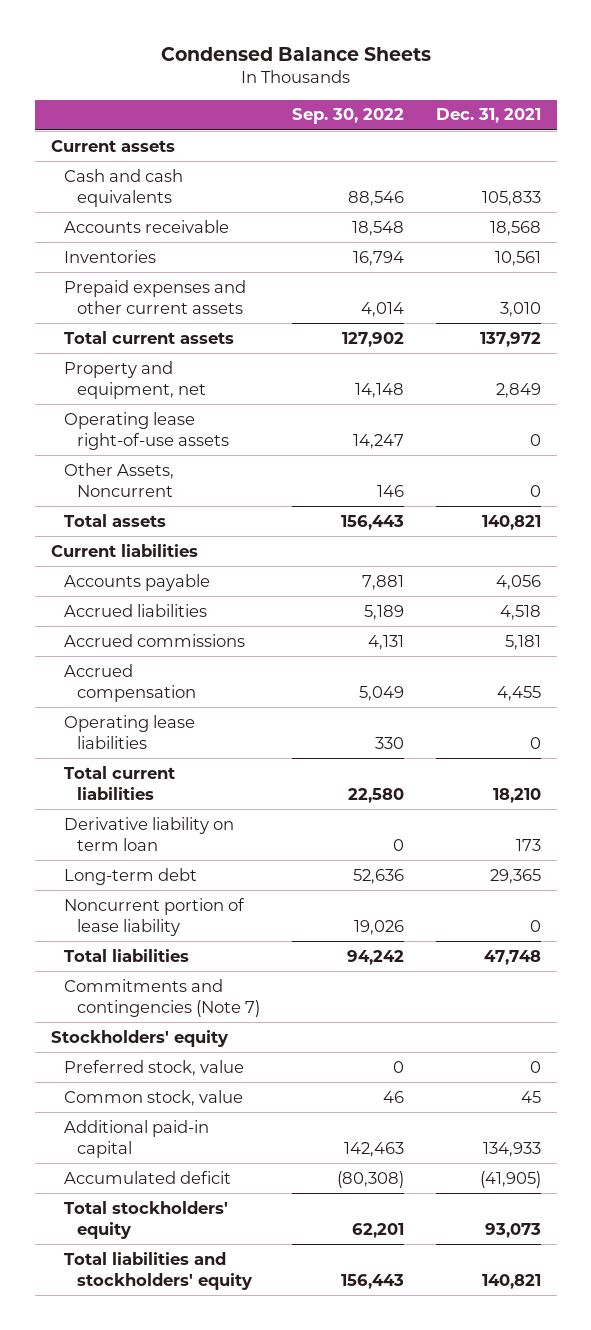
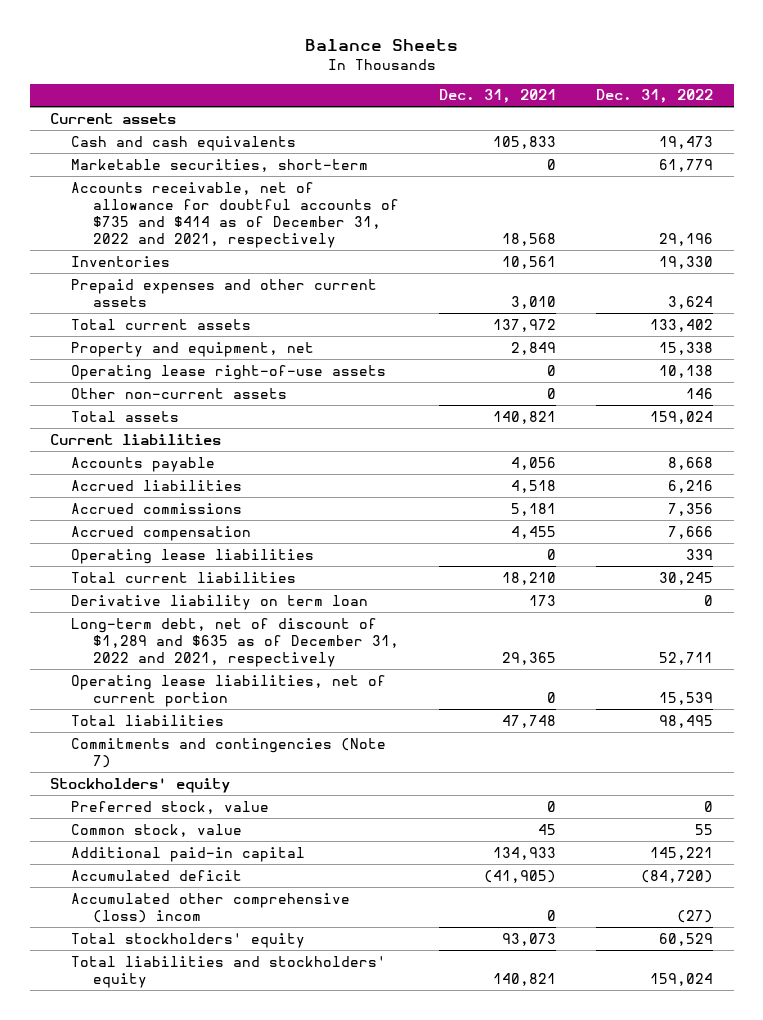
[160,46,431,61] Condensed Balance Sheets -> [304,39,458,52] Balance Sheets
[291,108,404,125] Sep. 30, 2022 -> none
none -> [596,89,714,104] Dec. 31, 2022
none -> [71,158,369,172] Marketable securities, short-term
[63,219,229,233] Accounts receivable -> [71,181,399,248] Accounts receivable, net of allowance for doubtful accounts of $735 and $414 as of December 31, 2022 and 2021, respectively
[63,462,174,498] Other Assets, Noncurrent -> [71,387,288,399] Other non-current assets
[63,867,197,885] Long-term debt -> [71,617,399,667] Long-term debt, net of discount of $1,289 and $635 as of December 31, 2022 and 2021, respectively
[63,897,245,937] Noncurrent portion of lease liability -> [71,674,387,707] Operating lease liabilities, net of current portion
none -> [71,892,351,923] Accumulated other comprehensive (loss) incom

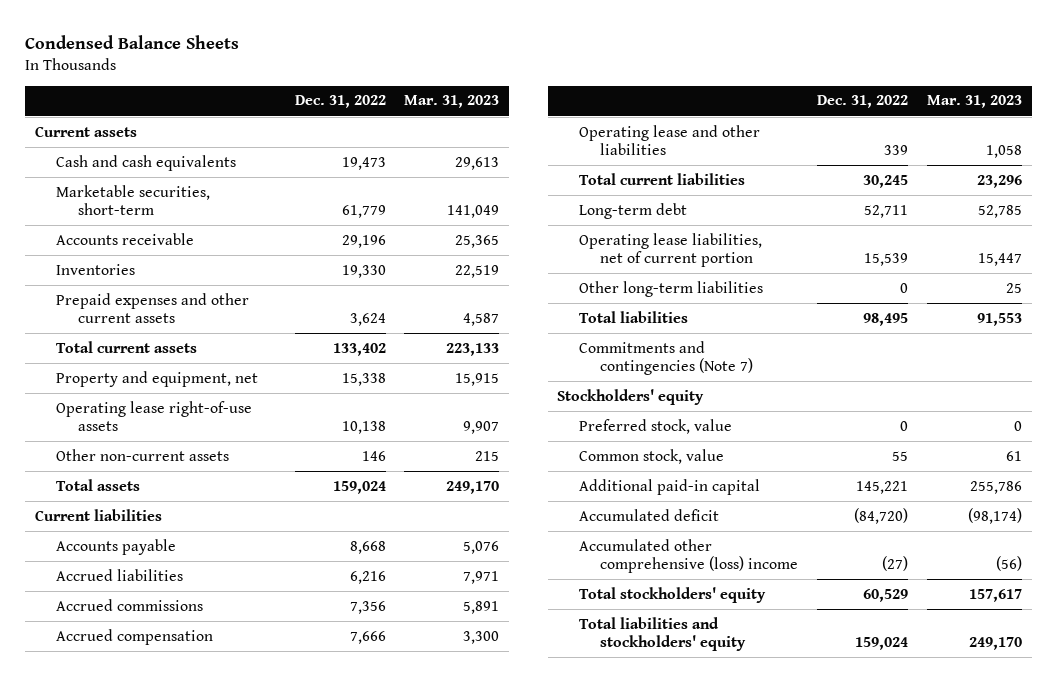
[304,39,458,52] Balance Sheets -> [25,35,240,50] Condensed Balance Sheets
[439,89,557,104] Dec. 31, 2021 -> none
none -> [404,95,500,109] Mar. 31, 2023
[71,181,399,248] Accounts receivable, net of allowance for doubtful accounts of $735 and $414 as of December 31, 2022 and 2021, respectively -> [56,232,195,245] Accounts receivable
[71,548,315,564] Operating lease liabilities -> [578,124,760,155] Operating lease and other liabilities
[71,594,369,610] Derivative liability on term loan -> none
[71,617,399,667] Long-term debt, net of discount of $1,289 and $635 as of December 31, 2022 and 2021, respectively -> [578,202,687,219] Long-term debt
none -> [578,280,763,297] Other long-term liabilities
[71,892,351,923] Accumulated other comprehensive (loss) incom -> [578,538,799,573] Accumulated other comprehensive (loss) income

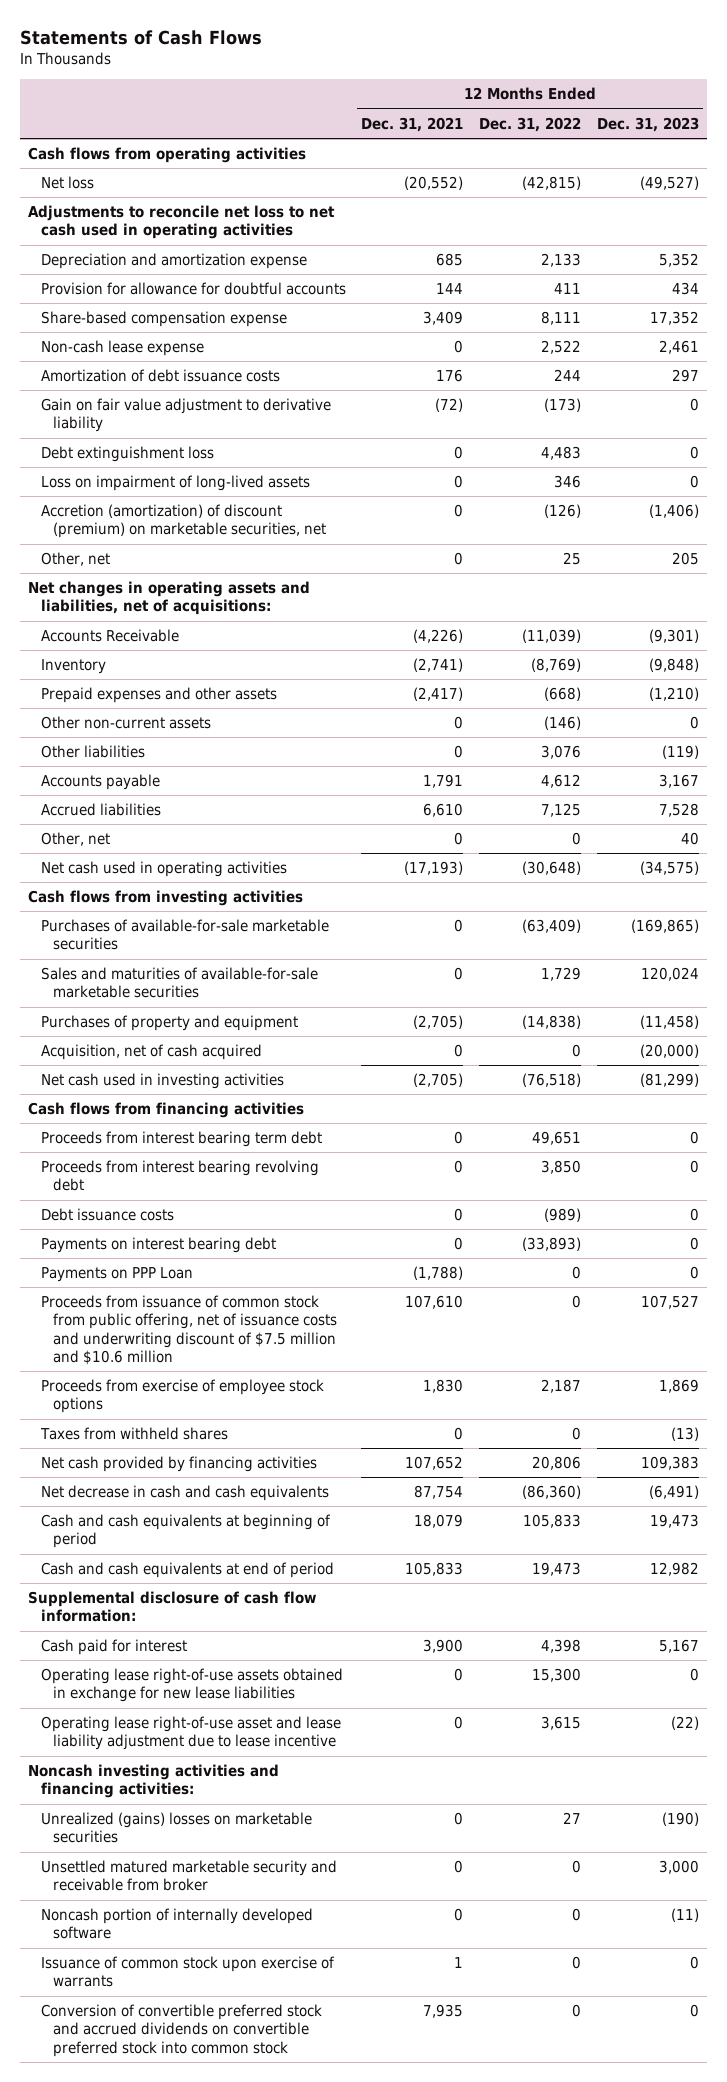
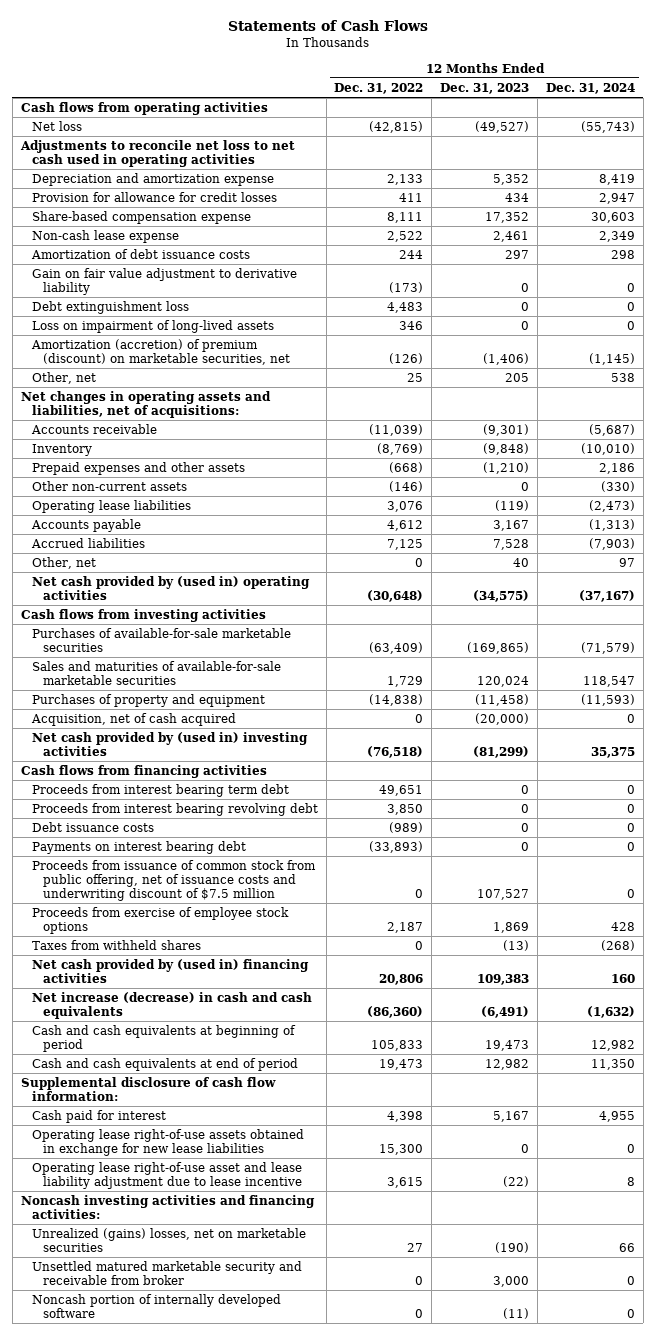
[361,116,464,132] Dec. 31, 2021 -> none
none -> [545,82,635,94] Dec. 31, 2024
[40,282,346,296] Provision for allowance for doubtful accounts -> [31,191,277,202] Provision for allowance for credit losses
[40,504,327,539] Accretion (amortization) of discount (premium) on marketable securities, net -> [30,338,290,366] Amortization (accretion) of premium (discount) on marketable securities, net
[40,629,179,643] Accounts Receivable -> [30,423,157,434] Accounts receivable
[40,745,145,759] Other liabilities -> [31,499,191,513] Operating lease liabilities
[40,861,287,878] Net cash used in operating activities -> [31,575,310,601] Net cash provided by (used in) operating activities
[40,1073,284,1090] Net cash used in investing activities -> [31,731,308,757] Net cash provided by (used in) investing activities
[40,1267,193,1283] Payments on PPP Loan -> none
[40,1295,338,1365] Proceeds from issuance of common stock from public offering, net of issuance costs and underwriting discount of $7.5 million and $10.6 million -> [31,859,316,902] Proceeds from issuance of common stock from public offering, net of issuance costs and underwriting discount of $7.5 million
[40,1456,317,1473] Net cash provided by financing activities -> [31,958,309,984] Net cash provided by (used in) financing activities
[40,1485,329,1502] Net decrease in cash and cash equivalents -> [31,991,312,1020] Net increase (decrease) in cash and cash equivalents
[40,1812,312,1844] Unrealized (gains) losses on marketable securities -> [31,1227,306,1253] Unrealized (gains) losses, net on marketable securities
[40,1956,335,1988] Issuance of common stock upon exercise of warrants -> none
[40,2004,322,2057] Conversion of convertible preferred stock and accrued dividends on convertible preferred stock into common stock -> none

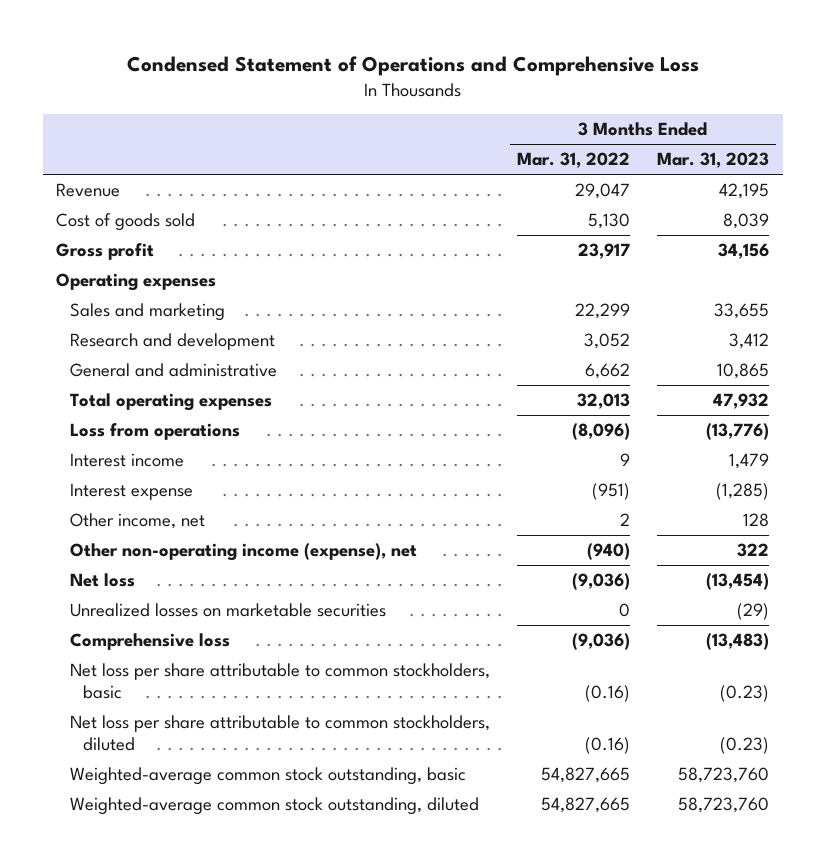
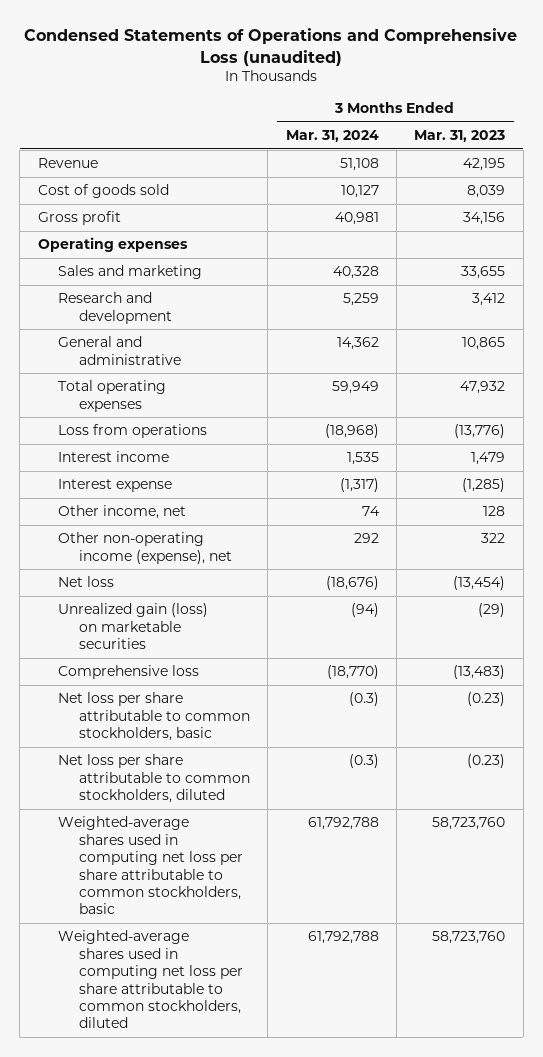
[126,56,699,77] Condensed Statement of Operations and Comprehensive Loss -> [24,28,518,66] Condensed Statements of Operations and Comprehensive Loss (unaudited)
[517,152,631,169] Mar. 31, 2022 -> none
none -> [285,130,379,143] Mar. 31, 2024
[69,603,386,618] Unrealized losses on marketable securities -> [58,603,209,650] Unrealized gain (loss) on marketable securities
[69,767,466,786] Weighted-average common stock outstanding, basic -> [58,816,243,915] Weighted-average shares used in computing net loss per share attributable to common stockholders, basic
[69,797,479,816] Weighted-average common stock outstanding, diluted -> [58,930,243,1029] Weighted-average shares used in computing net loss per share attributable to common stockholders, diluted

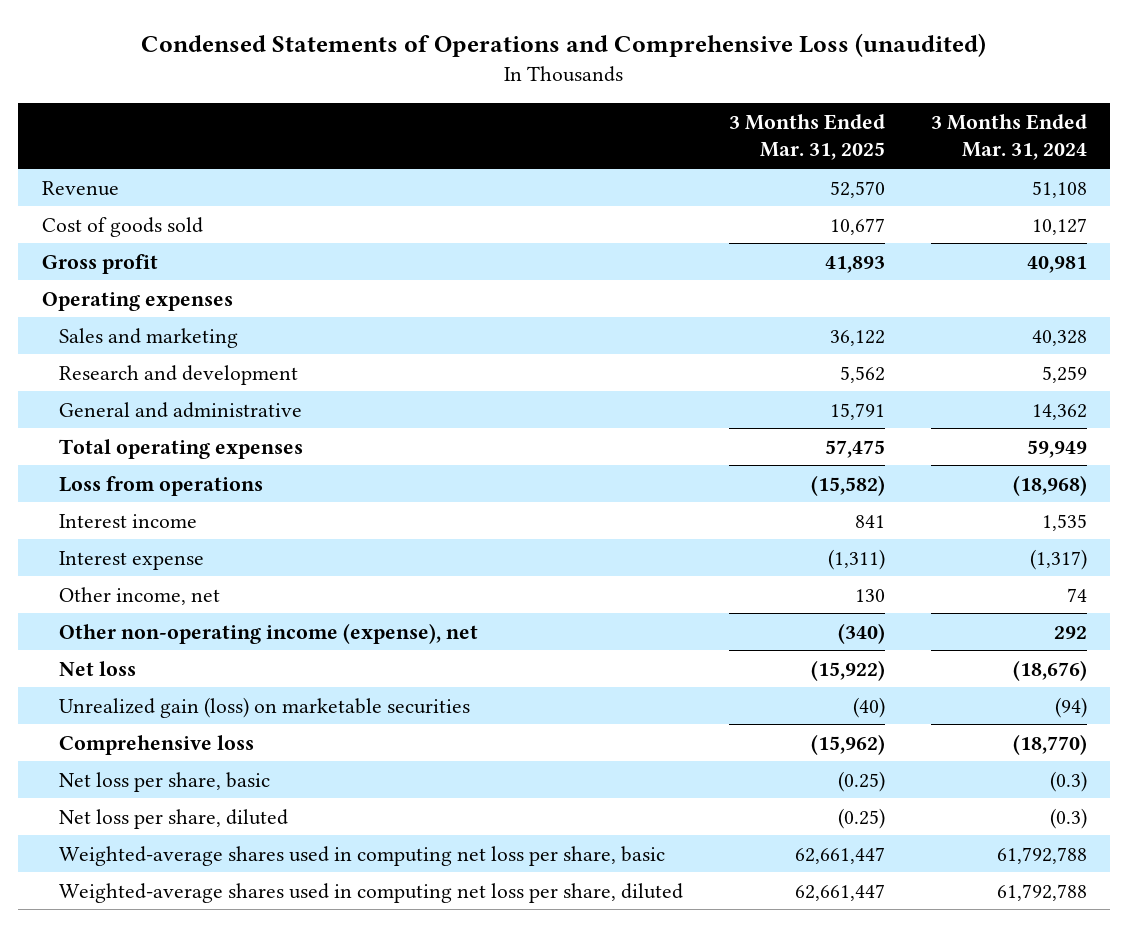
[414,130,506,143] Mar. 31, 2023 -> none
none -> [728,113,885,161] 3 Months Ended Mar. 31, 2025
[58,692,250,742] Net loss per share attributable to common stockholders, basic -> [58,771,270,792] Net loss per share, basic
[58,754,250,804] Net loss per share attributable to common stockholders, diluted -> [58,808,288,829] Net loss per share, diluted
[58,816,243,915] Weighted-average shares used in computing net loss per share attributable to common stockholders, basic -> [58,845,665,866] Weighted-average shares used in computing net loss per share, basic
[58,930,243,1029] Weighted-average shares used in computing net loss per share attributable to common stockholders, diluted -> [58,882,683,903] Weighted-average shares used in computing net loss per share, diluted

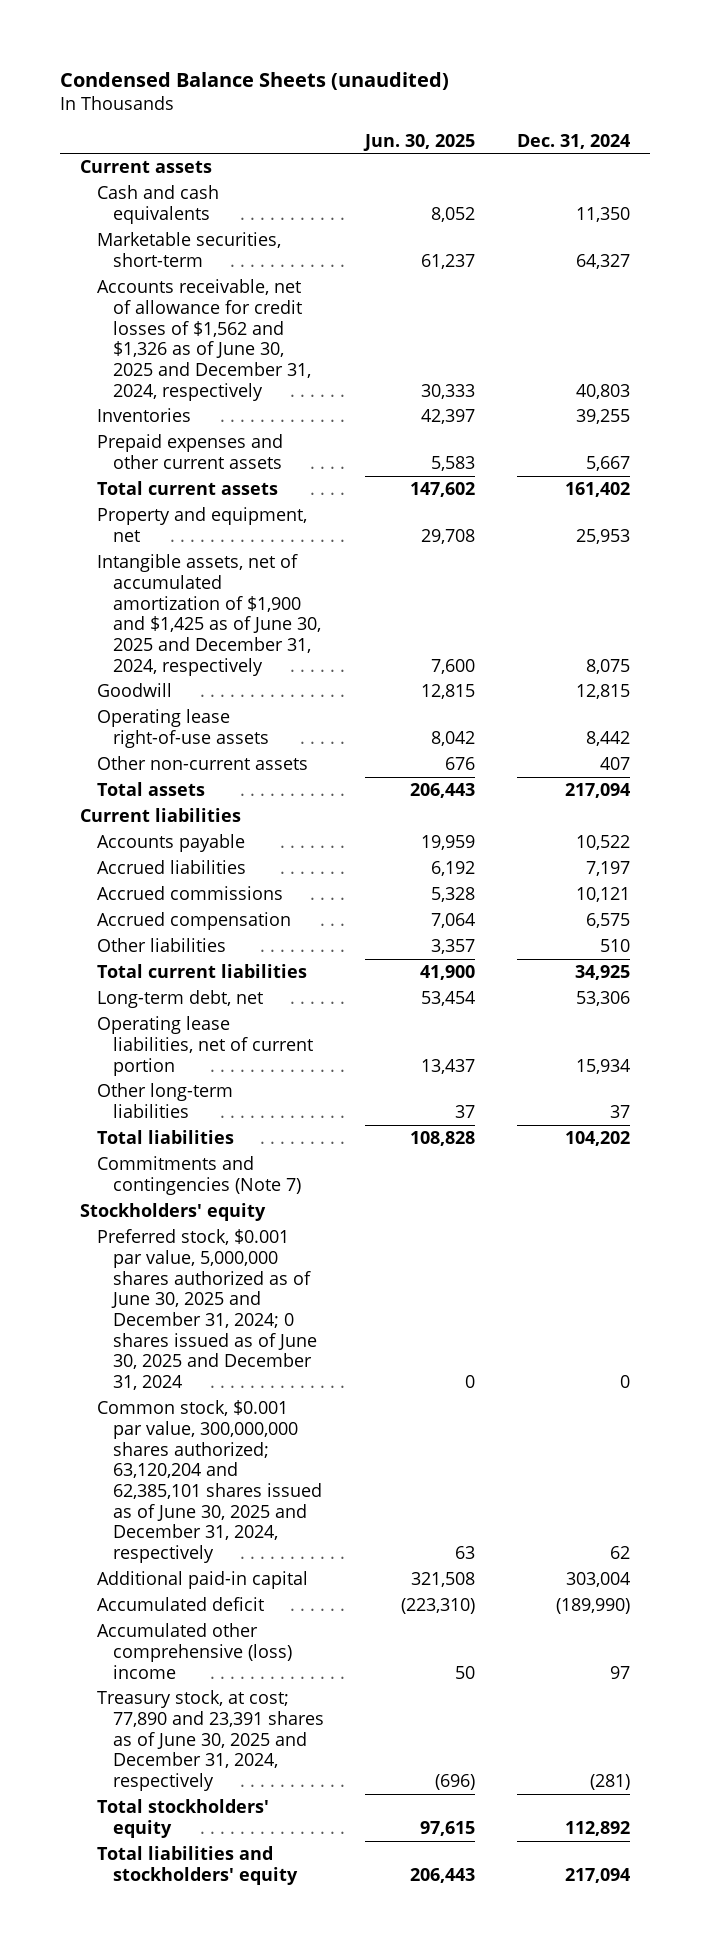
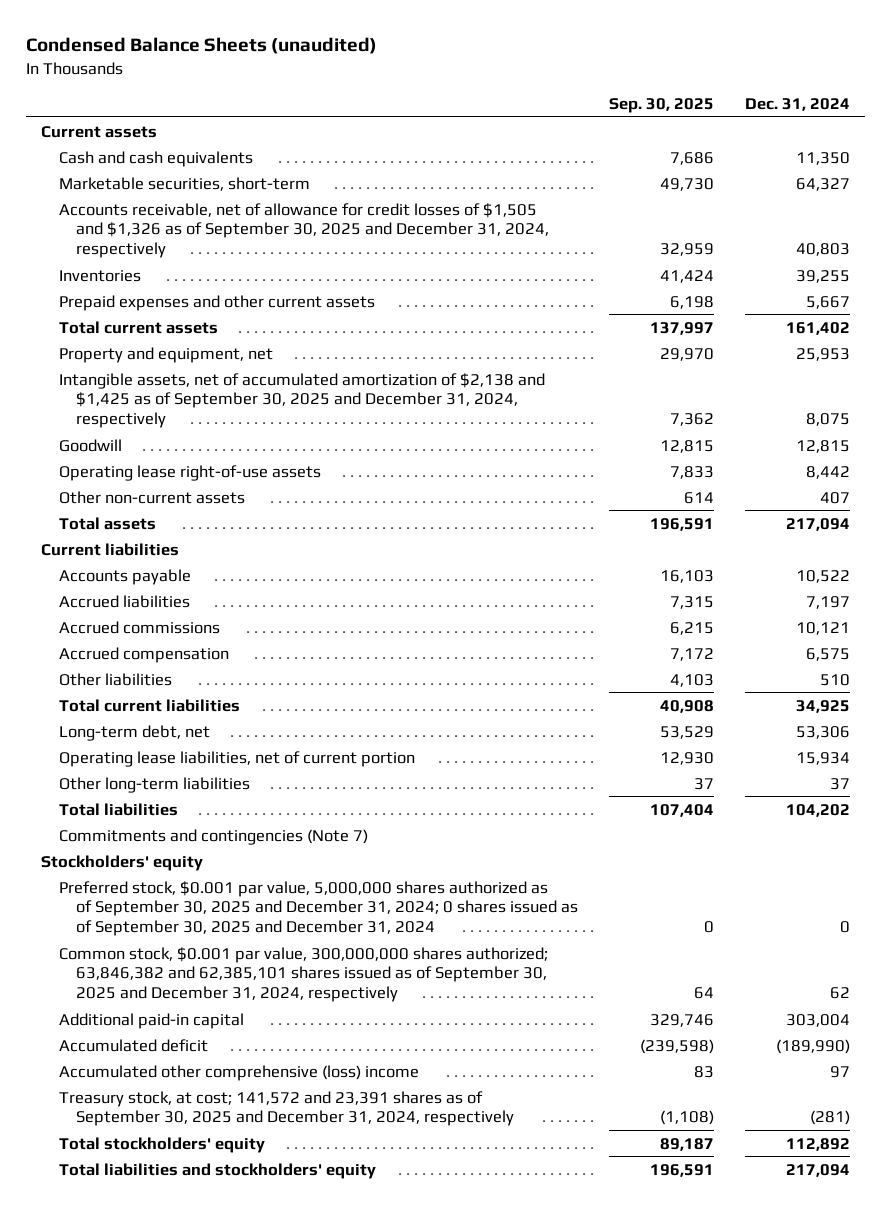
[363,133,476,151] Jun. 30, 2025 -> none
none -> [608,98,714,114] Sep. 30, 2025
[96,279,312,401] Accounts receivable, net of allowance for credit losses of $1,562 and $1,326 as of June 30, 2025 and December 31, 2024, respectively -> [58,202,550,259] Accounts receivable, net of allowance for credit losses of $1,505 and $1,326 as of September 30, 2025 and December 31, 2024, respectively
[96,554,322,676] Intangible assets, net of accumulated amortization of $1,900 and $1,425 as of June 30, 2025 and December 31, 2024, respectively -> [58,372,545,429] Intangible assets, net of accumulated amortization of $2,138 and $1,425 as of September 30, 2025 and December 31, 2024, respectively
[96,1229,318,1391] Preferred stock, $0.001 par value, 5,000,000 shares authorized as of June 30, 2025 and December 31, 2024; 0 shares issued as of June 30, 2025 and December 31, 2024 -> [58,880,579,937] Preferred stock, $0.001 par value, 5,000,000 shares authorized as of September 30, 2025 and December 31, 2024; 0 shares issued as of September 30, 2025 and December 31, 2024
[96,1400,323,1564] Common stock, $0.001 par value, 300,000,000 shares authorized; 63,120,204 and 62,385,101 shares issued as of June 30, 2025 and December 31, 2024, respectively -> [58,946,548,1003] Common stock, $0.001 par value, 300,000,000 shares authorized; 63,846,382 and 62,385,101 shares issued as of September 30, 2025 and December 31, 2024, respectively
[96,1690,325,1791] Treasury stock, at cost; 77,890 and 23,391 shares as of June 30, 2025 and December 31, 2024, respectively -> [58,1090,515,1127] Treasury stock, at cost; 141,572 and 23,391 shares as of September 30, 2025 and December 31, 2024, respectively

